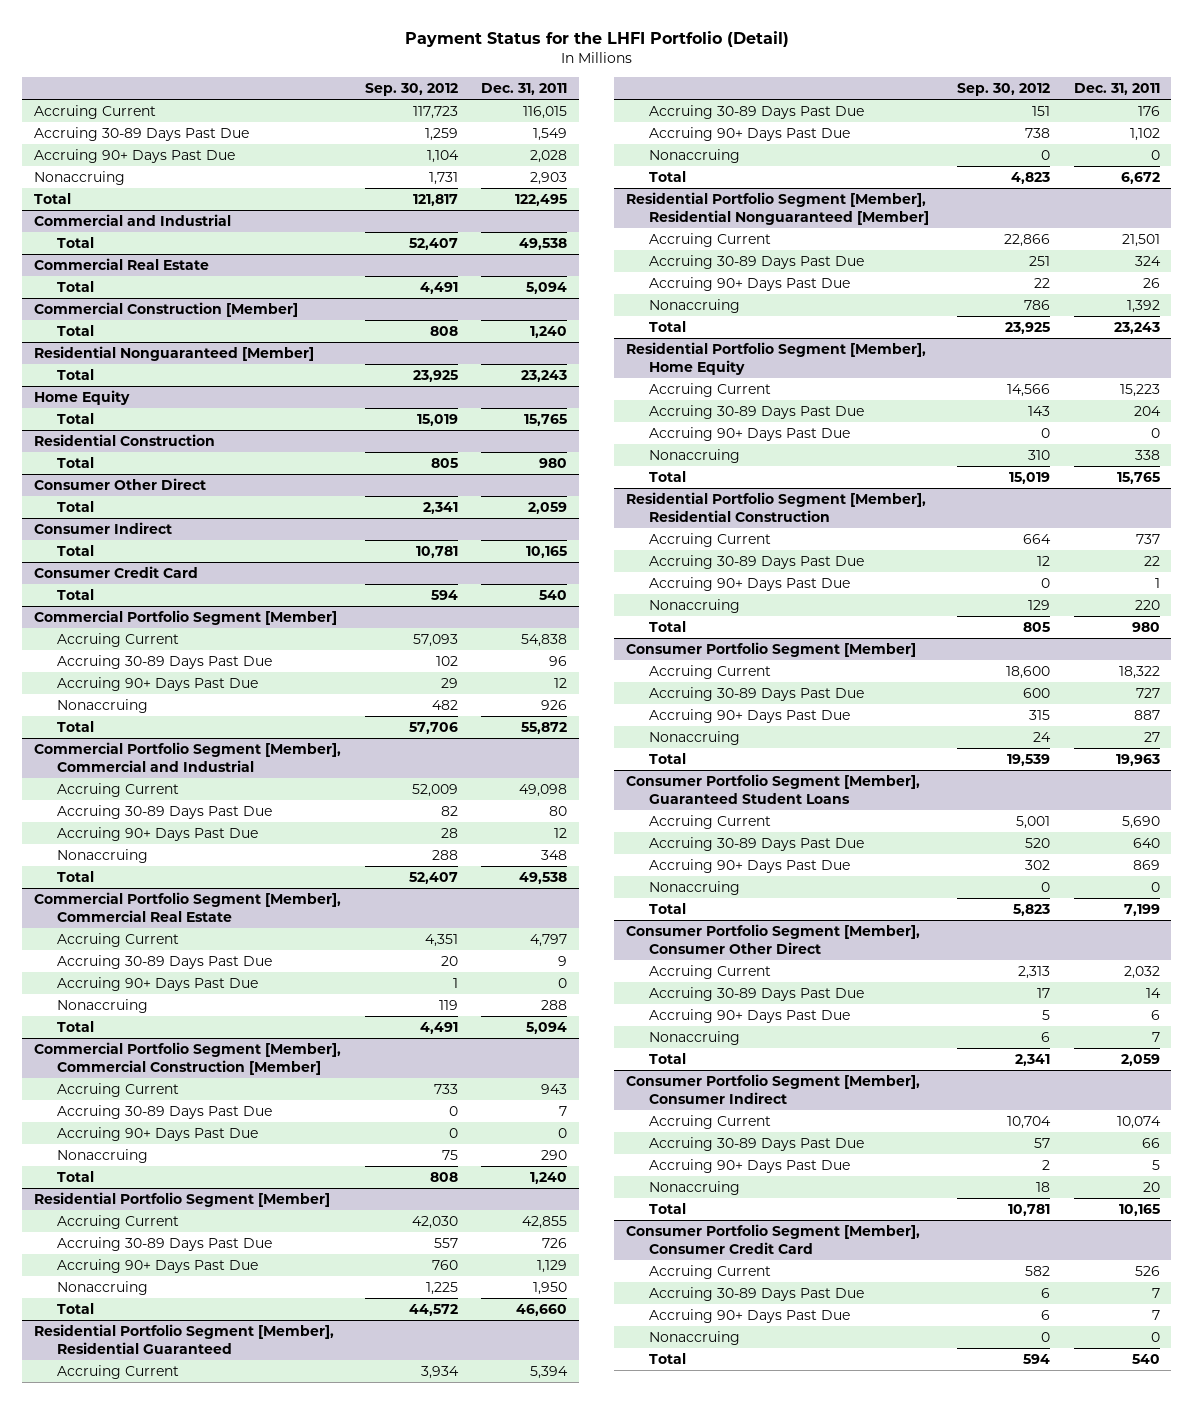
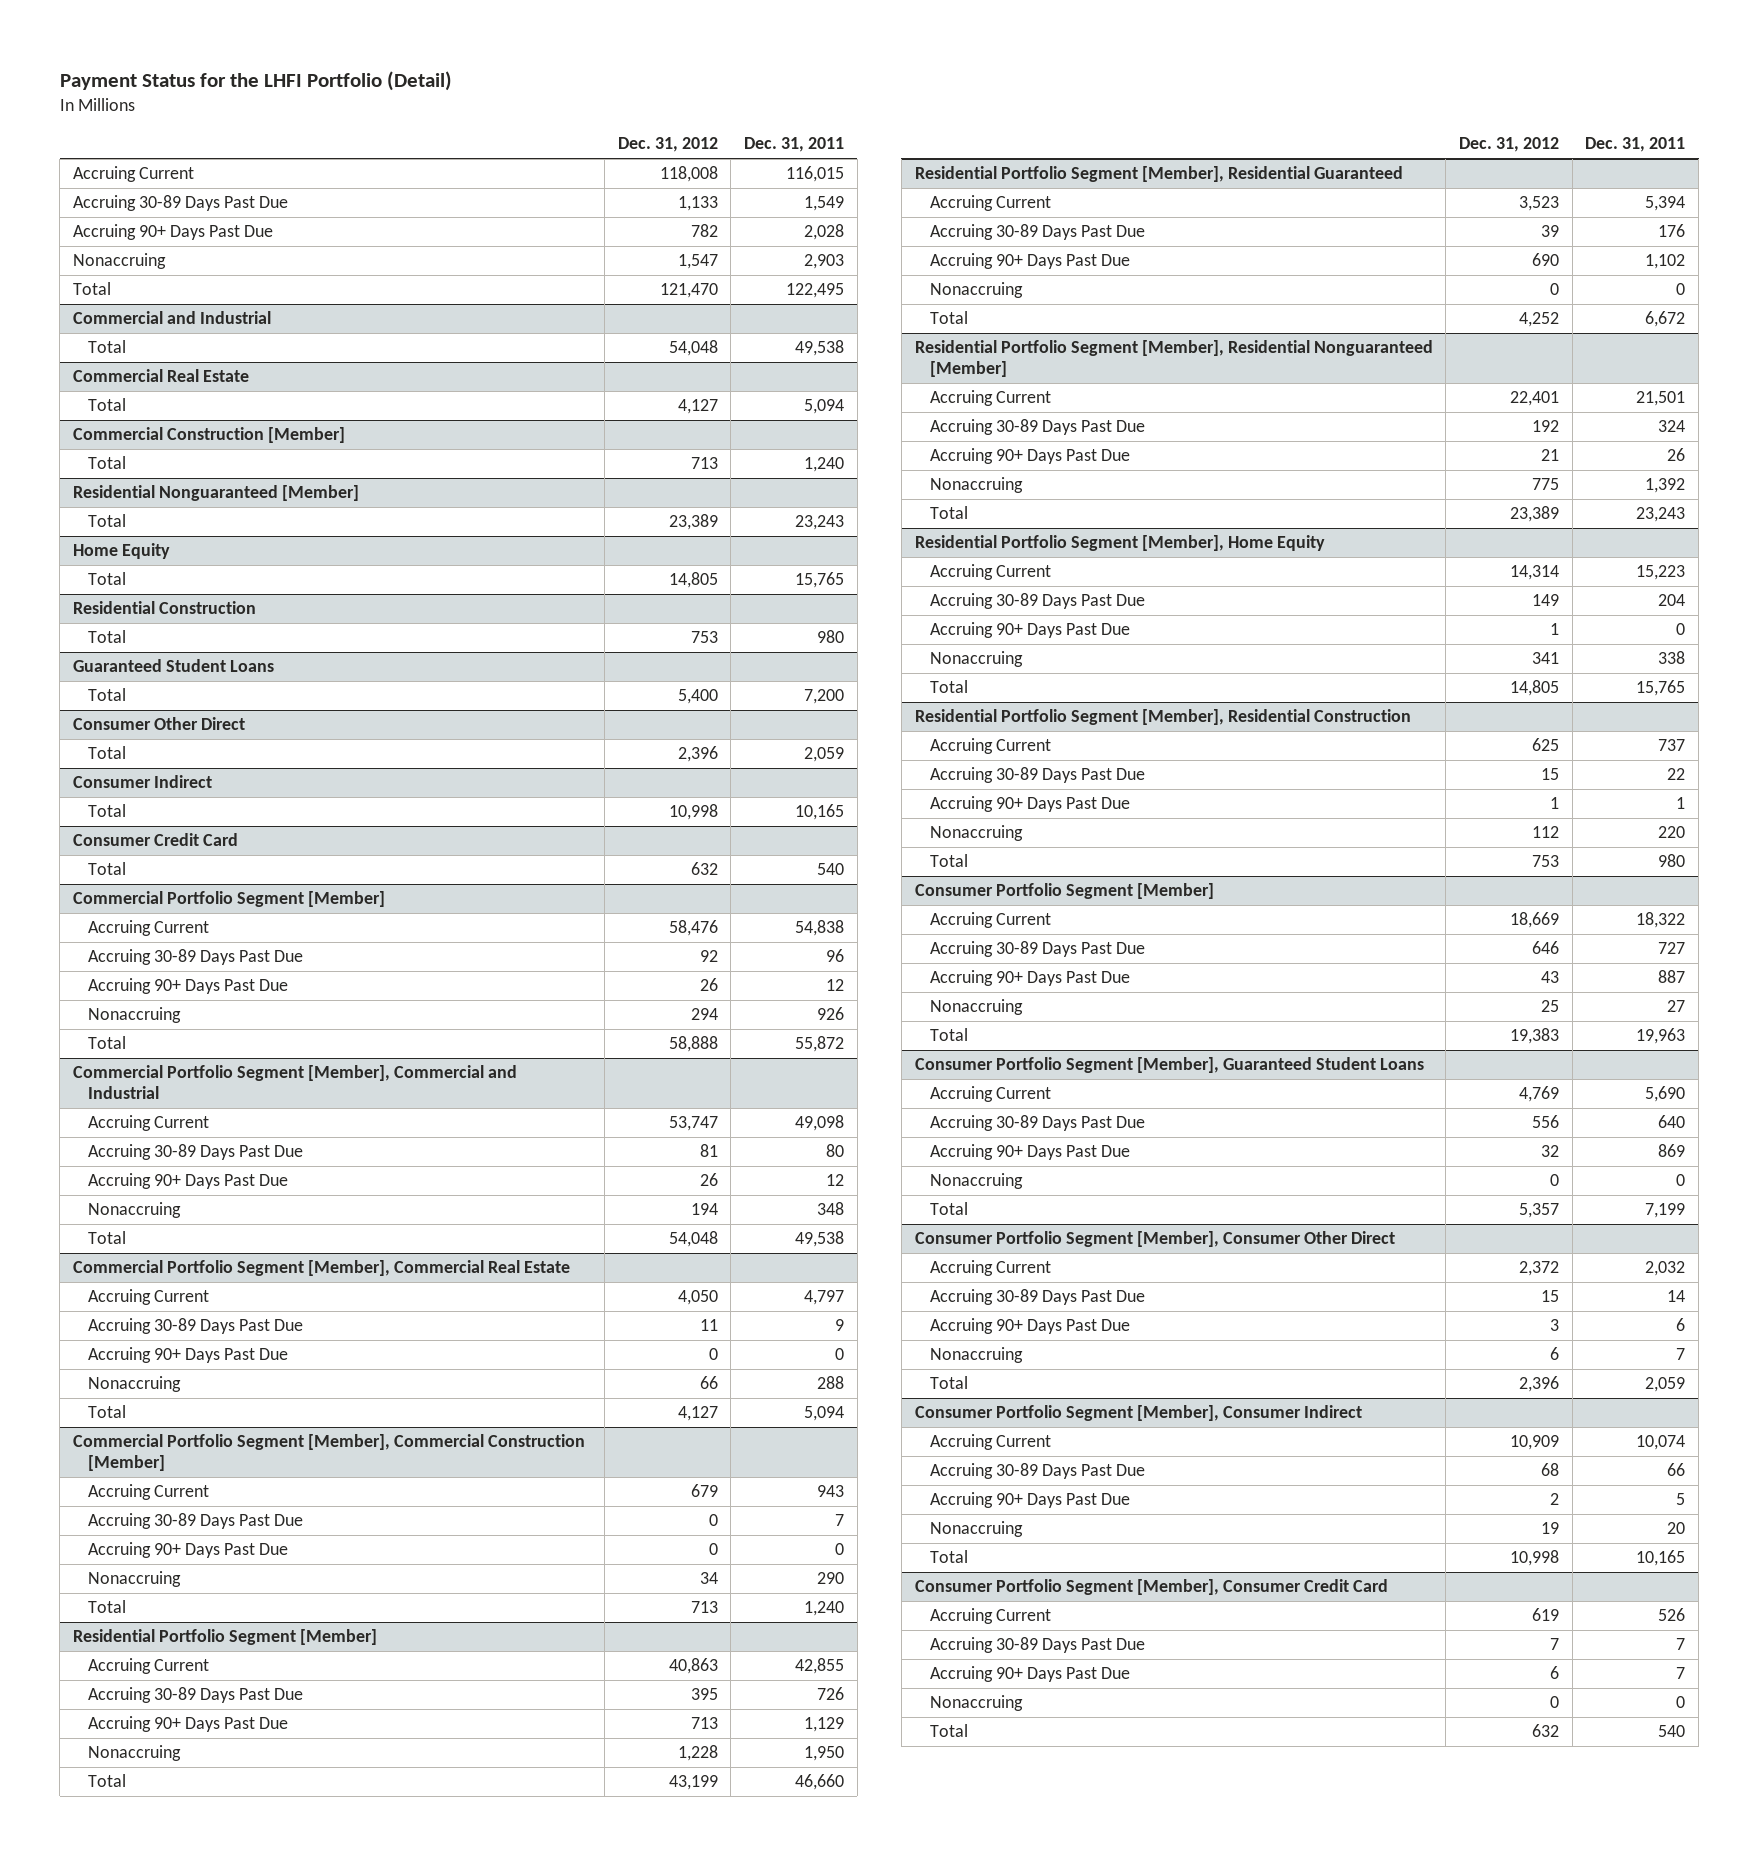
[364,83,458,97] Sep. 30, 2012 -> none
none -> [617,137,718,153] Dec. 31, 2012
none -> [73,659,275,673] Guaranteed Student Loans
none -> [88,688,127,702] Total

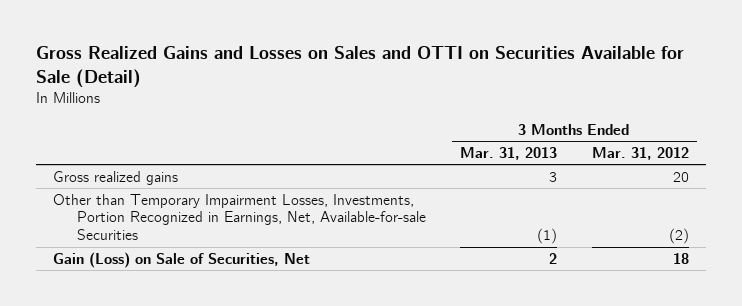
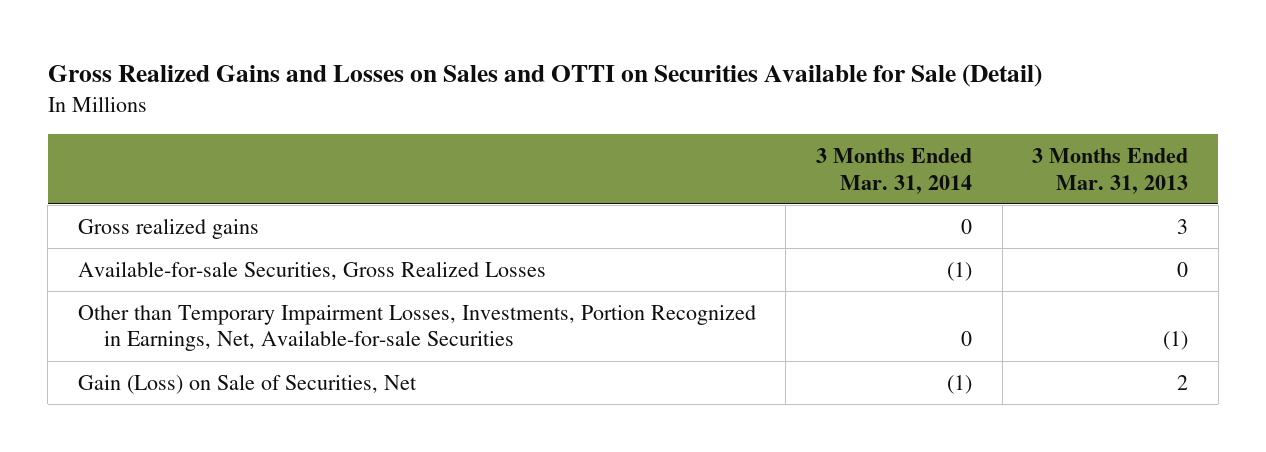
[591,146,689,160] Mar. 31, 2012 -> none
none -> [816,148,973,194] 3 Months Ended Mar. 31, 2014
none -> [77,261,546,281] Available-for-sale Securities, Gross Realized Losses

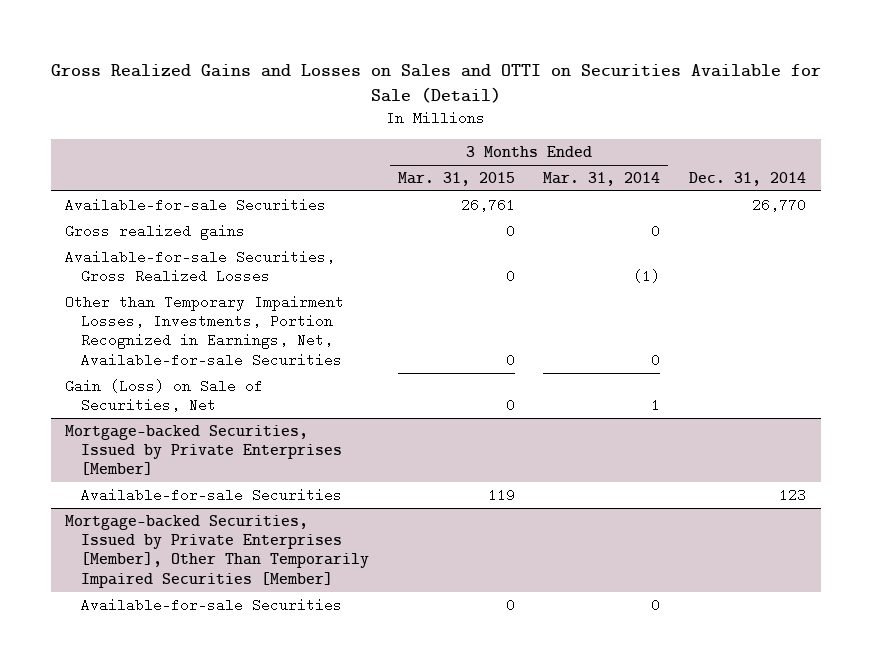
[1032,148,1189,194] 3 Months Ended Mar. 31, 2013 -> none
none -> [397,172,515,187] Mar. 31, 2015
none -> [689,172,807,187] Dec. 31, 2014
none -> [65,197,327,212] Available-for-sale Securities
[947,375,973,395] (1) -> [651,398,661,413] 1
none -> [65,424,342,476] Mortgage-backed Securities, Issued by Private Enterprises [Member]
none -> [80,487,342,502] Available-for-sale Securities
none -> [65,514,369,588] Mortgage-backed Securities, Issued by Private Enterprises [Member], Other Than Temporarily Impaired Securities [Member]
none -> [80,597,342,612] Available-for-sale Securities

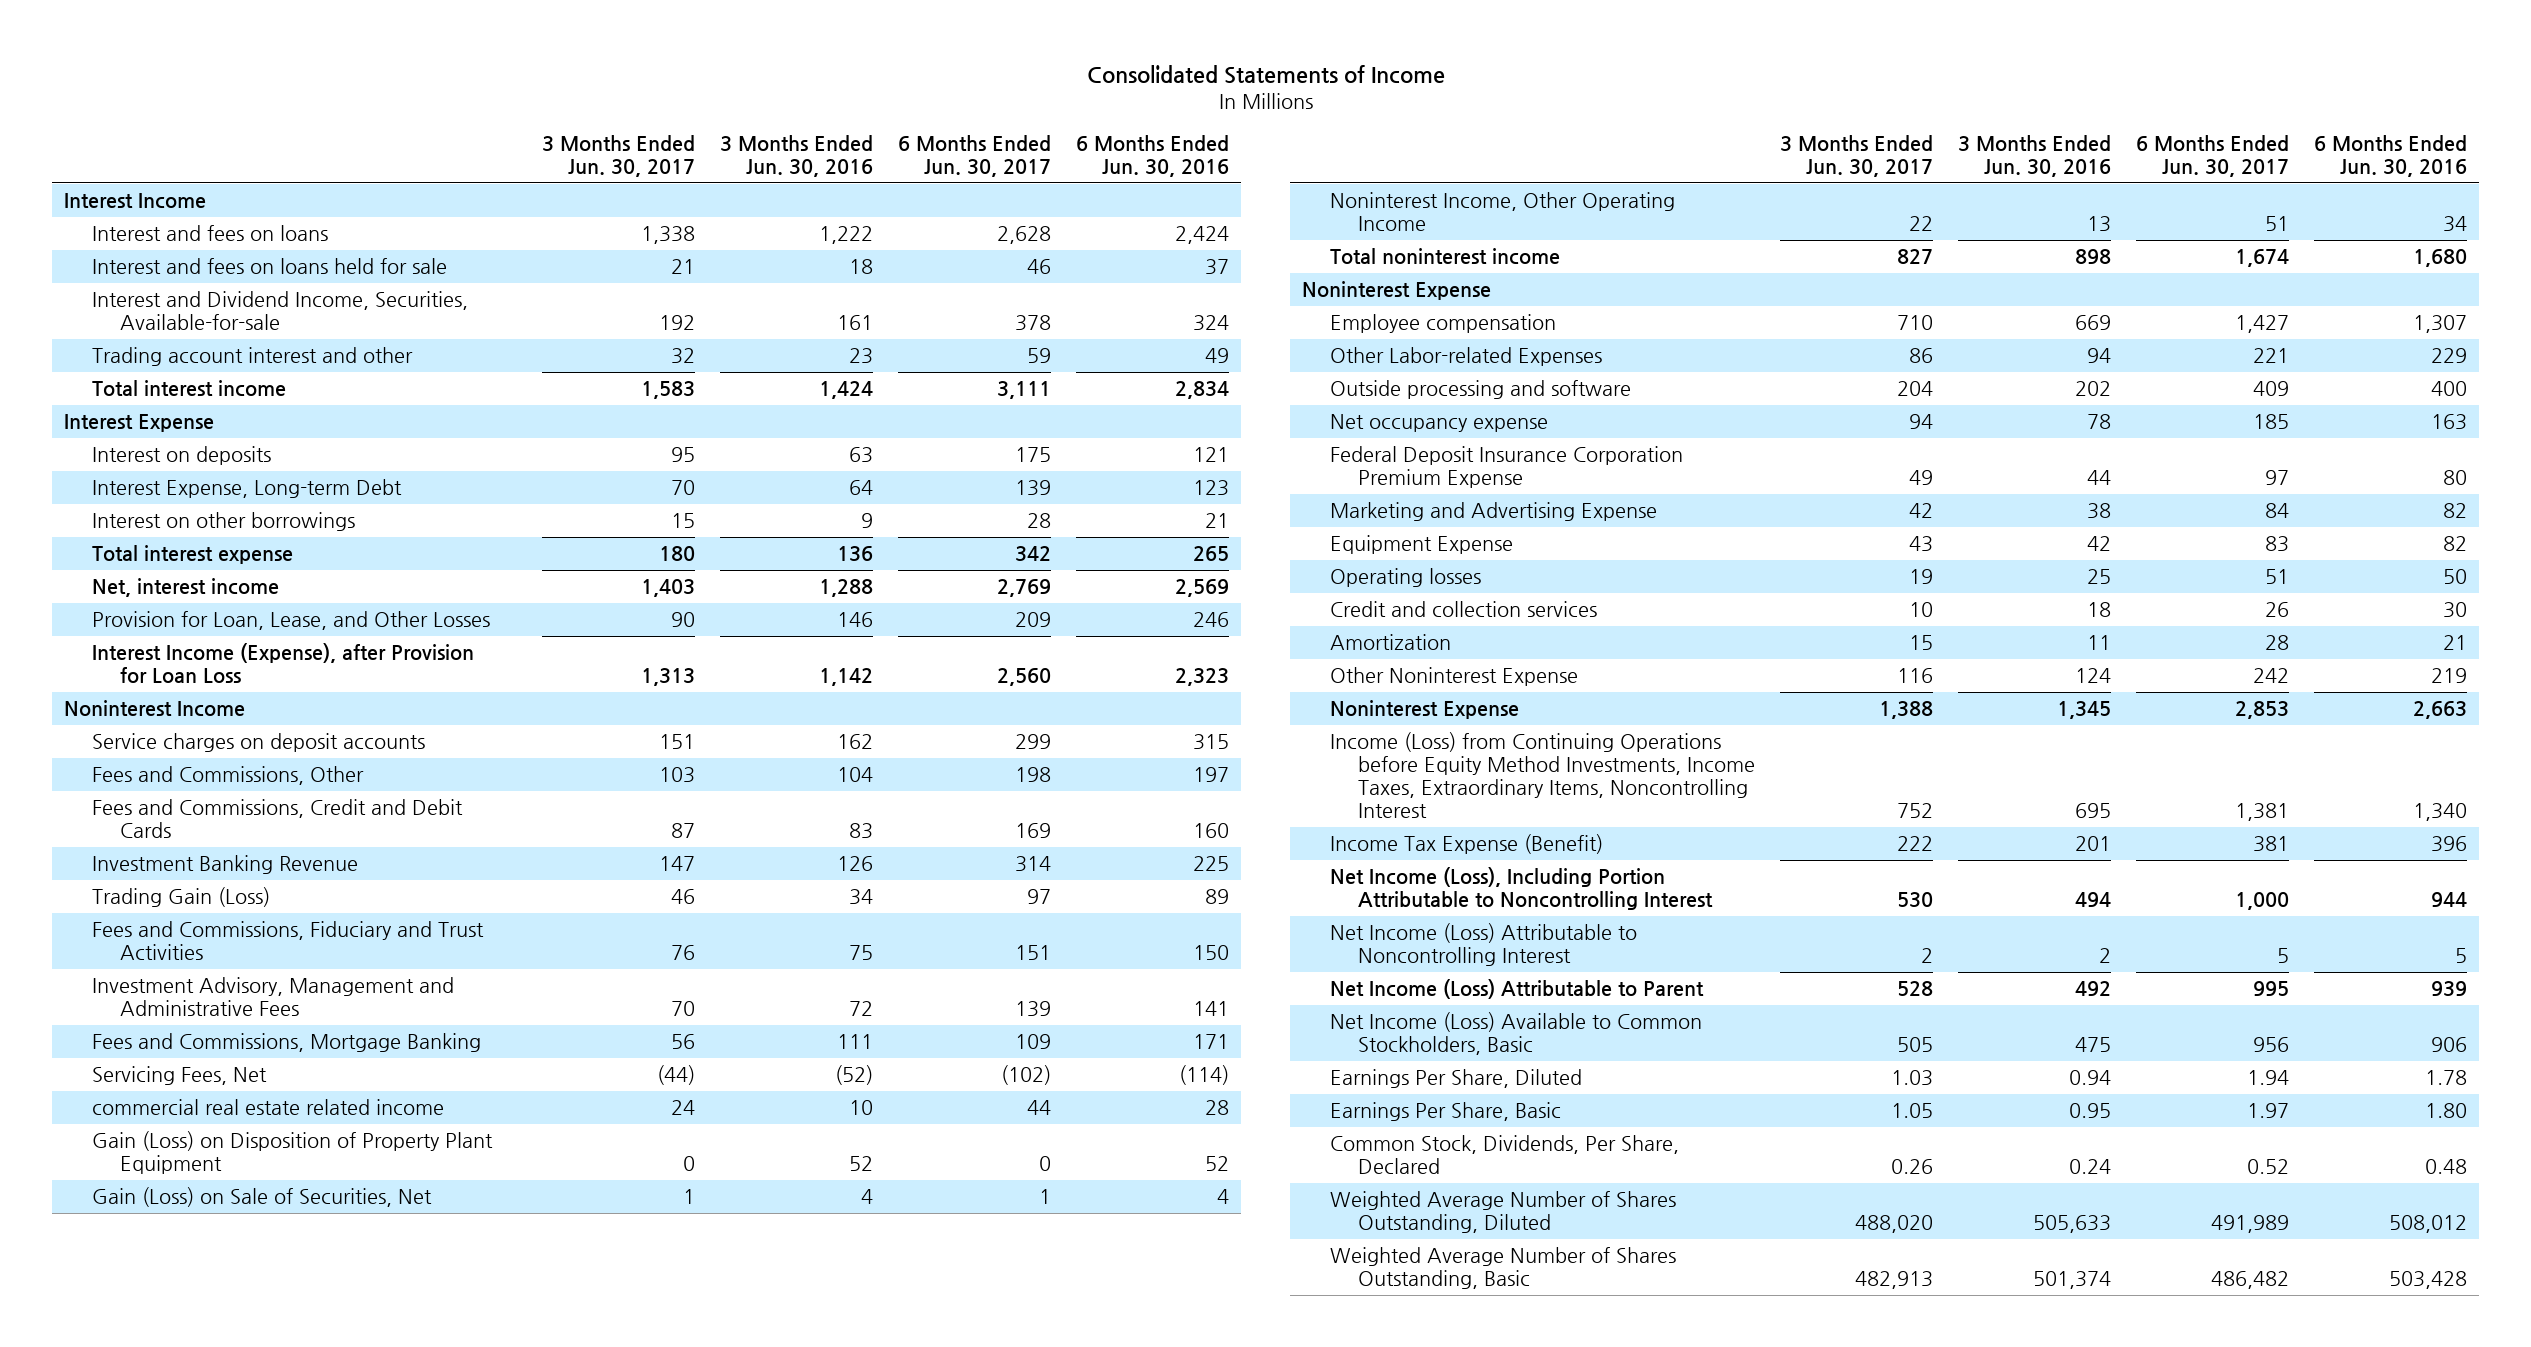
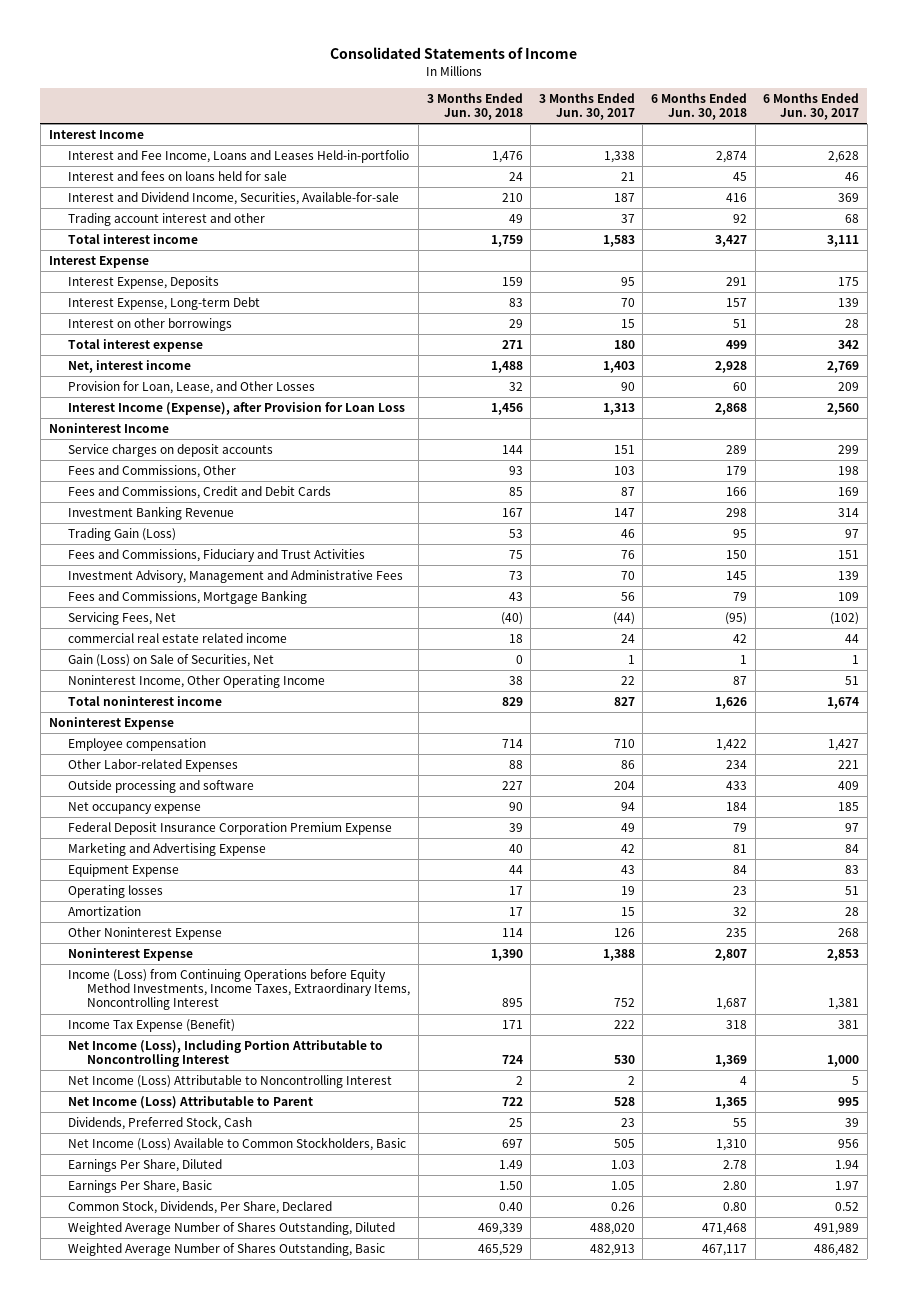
[720,134,874,177] 3 Months Ended Jun. 30, 2016 -> none
[1075,134,1229,177] 6 Months Ended Jun. 30, 2016 -> none
none -> [426,92,523,121] 3 Months Ended Jun. 30, 2018
none -> [651,92,748,121] 6 Months Ended Jun. 30, 2018
[92,225,329,242] Interest and fees on loans -> [67,149,409,163] Interest and Fee Income, Loans and Leases Held-in-portfolio
[659,315,696,331] 192 -> [613,192,635,202] 187
[1015,315,1052,332] 378 -> [838,192,860,202] 369
[671,348,696,365] 32 -> [620,213,635,223] 37
[1027,348,1052,364] 59 -> [845,213,860,223] 68
[92,446,272,466] Interest on deposits -> [67,275,219,289] Interest Expense, Deposits
[92,1131,494,1175] Gain (Loss) on Disposition of Property Plant Equipment -> none
[1330,601,1598,618] Credit and collection services -> none
[1897,668,1934,684] 116 -> [613,927,635,937] 126
[2253,668,2290,684] 242 -> [838,927,860,937] 268
none -> [67,1115,252,1130] Dividends, Preferred Stock, Cash

